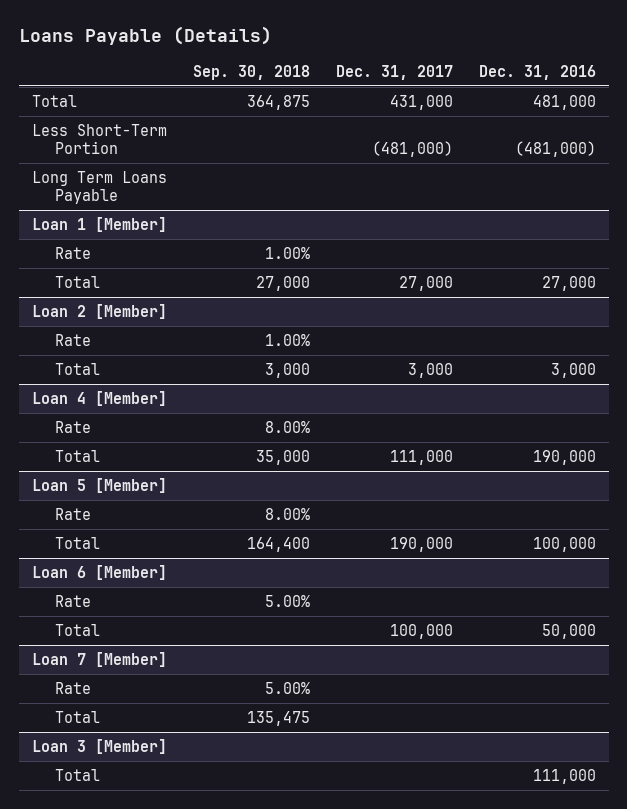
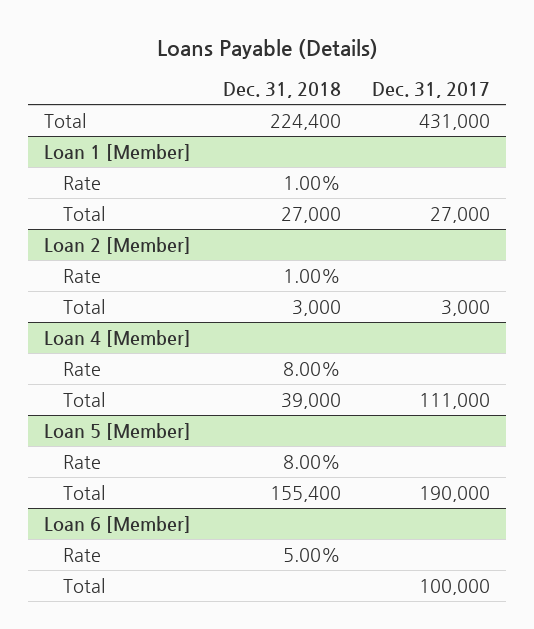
[192,64,310,80] Sep. 30, 2018 -> none
[478,64,596,80] Dec. 31, 2016 -> none
none -> [222,81,341,98] Dec. 31, 2018
[31,123,167,155] Less Short-Term Portion -> none
[31,170,167,205] Long Term Loans Payable -> none
[31,651,167,667] Loan 7 [Member] -> none
[55,681,92,694] Rate -> none
[55,710,101,723] Total -> none
[31,738,167,754] Loan 3 [Member] -> none
[55,768,101,781] Total -> none

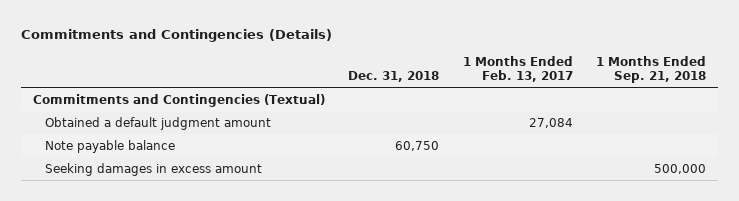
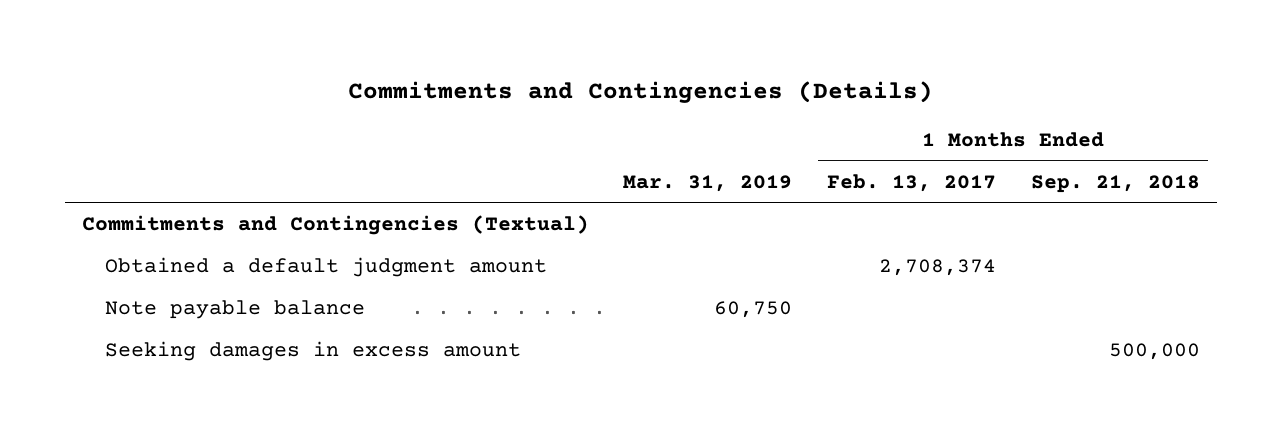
[348,71,440,83] Dec. 31, 2018 -> none
none -> [623,174,793,192] Mar. 31, 2019
[528,117,573,128] 27,084 -> [879,258,997,276] 2,708,374

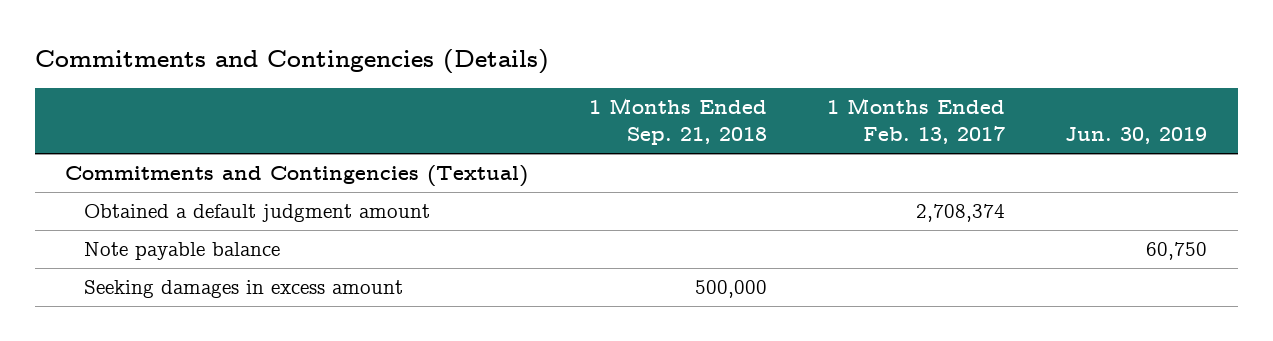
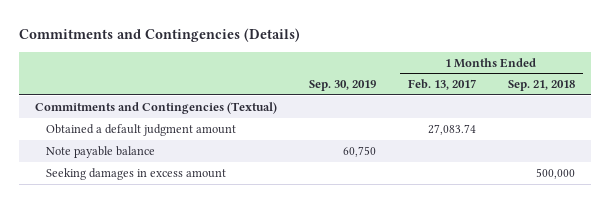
[1065,126,1208,144] Jun. 30, 2019 -> none
none -> [309,80,377,92] Sep. 30, 2019
[916,204,1006,223] 2,708,374 -> [427,123,476,135] 27,083.74

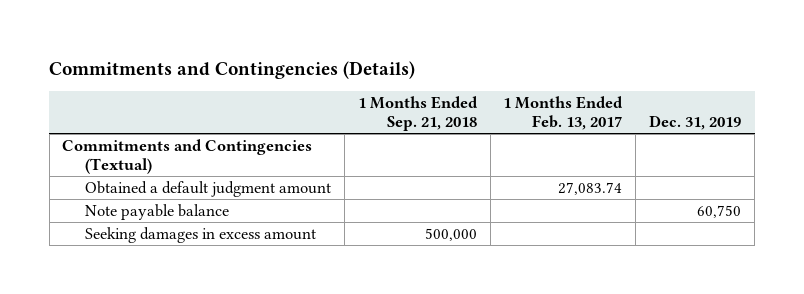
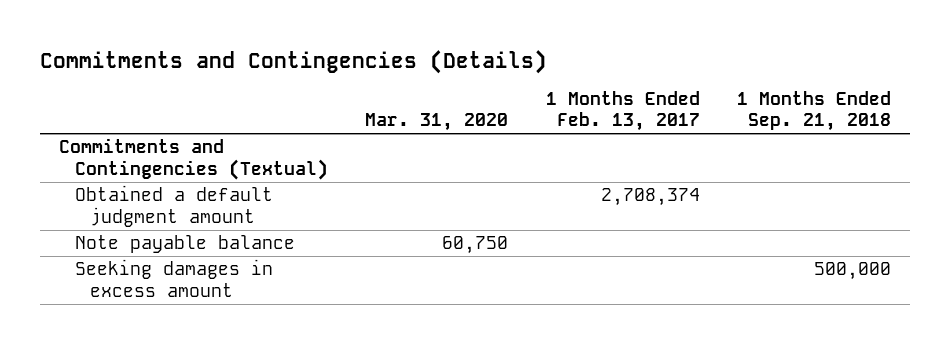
[649,115,742,131] Dec. 31, 2019 -> none
none -> [365,113,509,132] Mar. 31, 2020
[558,182,623,196] 27,083.74 -> [600,188,700,207] 2,708,374

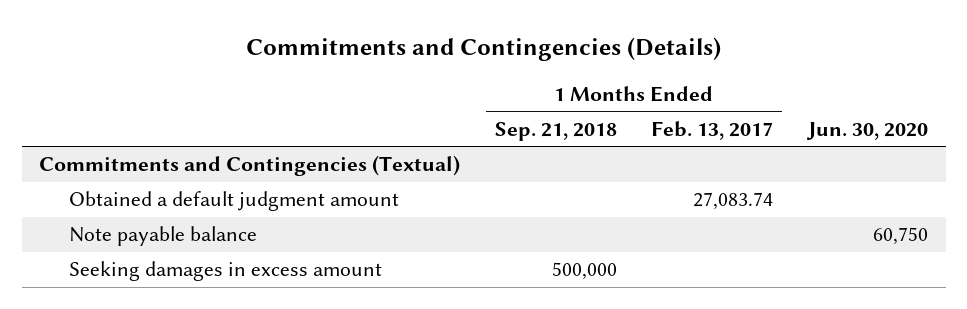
[365,113,509,132] Mar. 31, 2020 -> none
none -> [806,121,929,140] Jun. 30, 2020
[600,188,700,207] 2,708,374 -> [693,192,774,211] 27,083.74

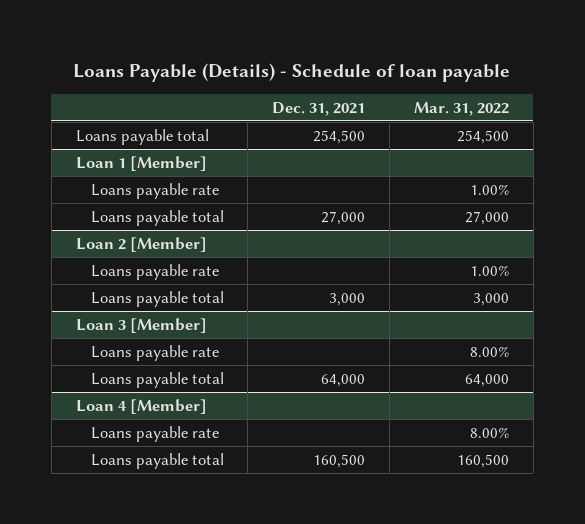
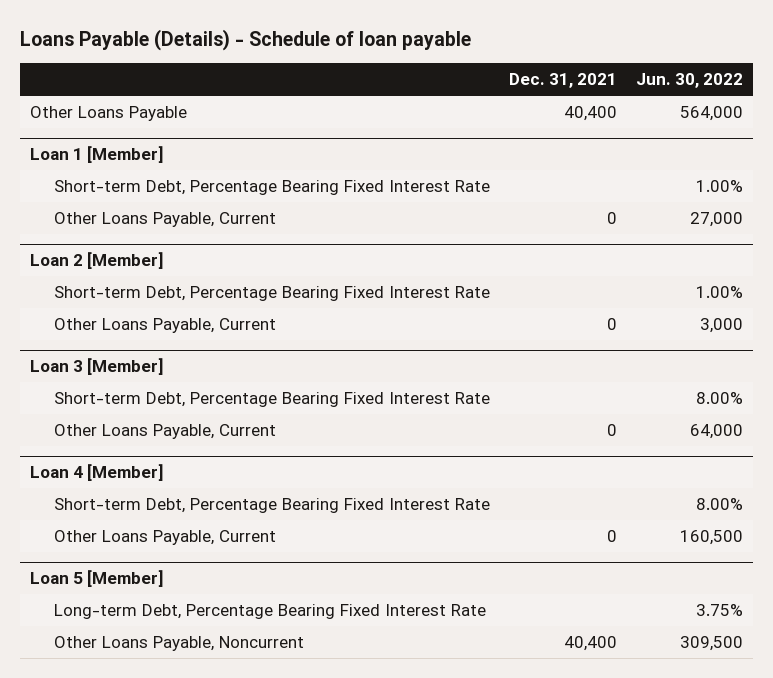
[413,101,509,116] Mar. 31, 2022 -> none
none -> [636,73,744,89] Jun. 30, 2022
[75,128,209,145] Loans payable total -> [29,106,187,122] Other Loans Payable
[313,129,366,144] 254,500 -> [564,106,618,122] 40,400
[90,182,219,199] Loans payable rate -> none
[90,209,224,226] Loans payable total -> none
none -> [53,180,490,196] Short-term Debt, Percentage Bearing Fixed Interest Rate
none -> [53,212,276,228] Other Loans Payable, Current
[90,263,219,280] Loans payable rate -> none
[90,290,224,307] Loans payable total -> none
none -> [53,286,490,302] Short-term Debt, Percentage Bearing Fixed Interest Rate
none -> [53,318,276,334] Other Loans Payable, Current
[90,344,219,361] Loans payable rate -> none
[90,371,224,388] Loans payable total -> none
none -> [53,392,490,408] Short-term Debt, Percentage Bearing Fixed Interest Rate
none -> [53,424,276,440] Other Loans Payable, Current
[90,425,219,442] Loans payable rate -> none
[90,452,224,469] Loans payable total -> none
none -> [53,498,490,514] Short-term Debt, Percentage Bearing Fixed Interest Rate
none -> [53,530,276,546] Other Loans Payable, Current
none -> [29,570,164,588] Loan 5 [Member]
none -> [53,604,486,620] Long-term Debt, Percentage Bearing Fixed Interest Rate
none -> [53,636,304,652] Other Loans Payable, Noncurrent

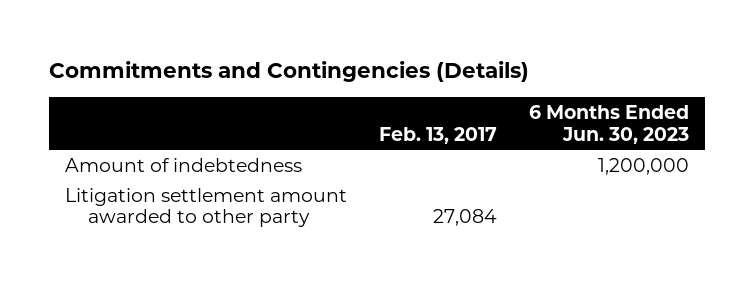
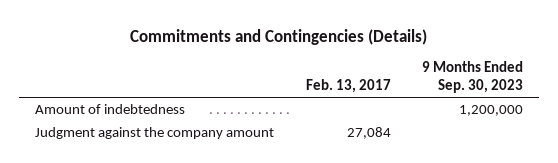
[528,104,689,144] 6 Months Ended Jun. 30, 2023 -> none
none -> [421,61,523,94] 9 Months Ended Sep. 30, 2023
[65,187,348,228] Litigation settlement amount awarded to other party -> [35,127,275,140] Judgment against the company amount

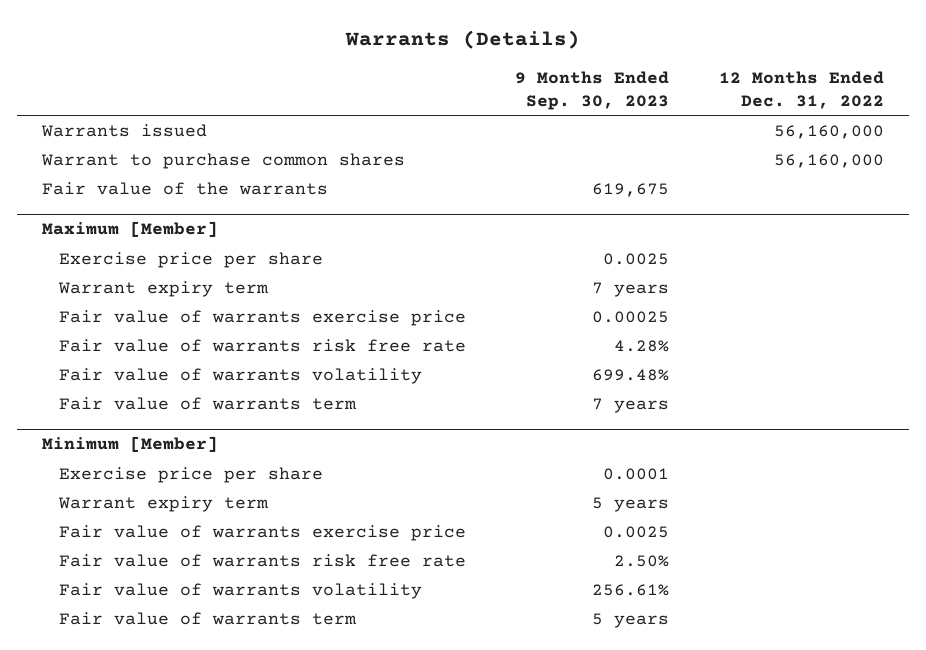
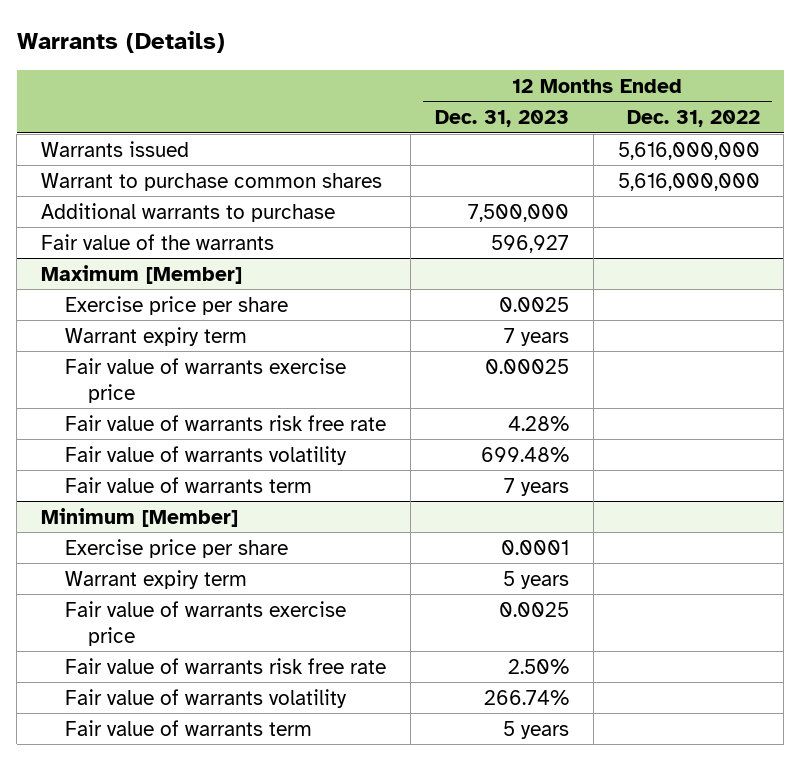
[515,70,670,111] 9 Months Ended Sep. 30, 2023 -> none
none -> [434,110,569,128] Dec. 31, 2023
[774,124,885,139] 56,160,000 -> [617,141,760,160] 5,616,000,000
[774,153,885,168] 56,160,000 -> [617,172,760,191] 5,616,000,000
none -> [41,202,336,222] Additional warrants to purchase

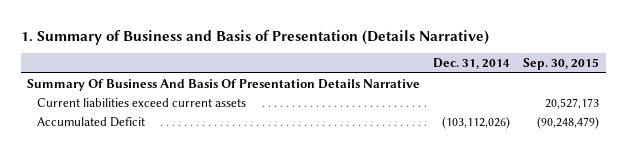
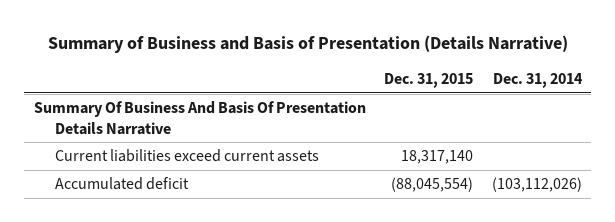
[20,29,489,45] 1. Summary of Business and Basis of Presentation (Details Narrative) -> [47,34,568,53] Summary of Business and Basis of Presentation (Details Narrative)
[523,58,600,71] Sep. 30, 2015 -> none
none -> [384,72,474,88] Dec. 31, 2015
[37,116,146,127] Accumulated Deficit -> [54,177,189,191] Accumulated deficit

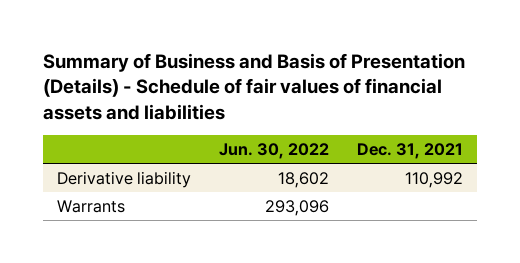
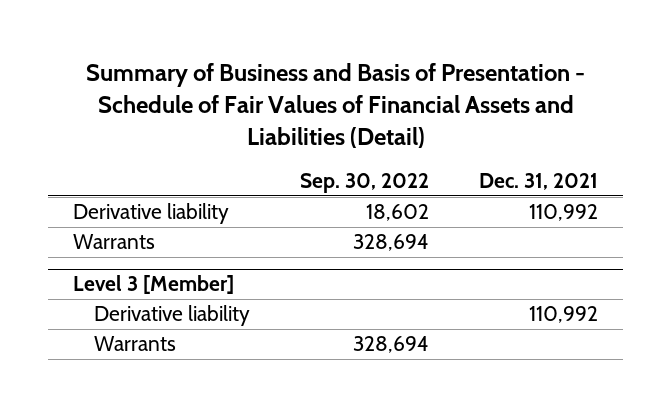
[42,53,465,120] Summary of Business and Basis of Presentation (Details) - Schedule of fair values of financial assets and liabilities -> [85,62,585,148] Summary of Business and Basis of Presentation - Schedule of Fair Values of Financial Assets and Liabilities (Detail)
[219,142,330,159] Jun. 30, 2022 -> none
none -> [299,172,429,193] Sep. 30, 2022
none -> [73,275,235,295] Level 3 [Member]
none -> [93,305,250,327] Derivative liability
none -> [93,336,176,352] Warrants

